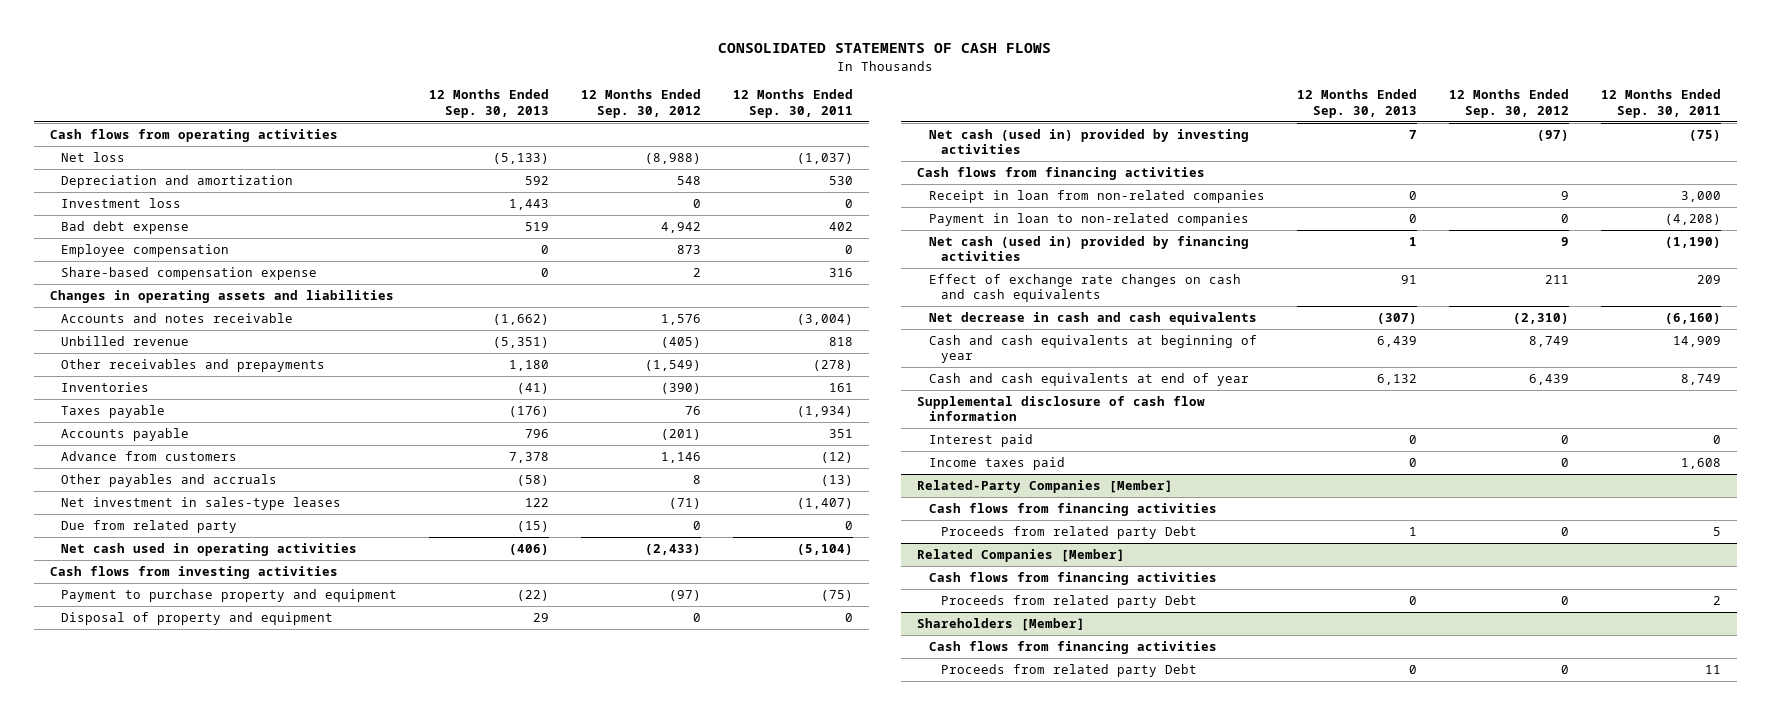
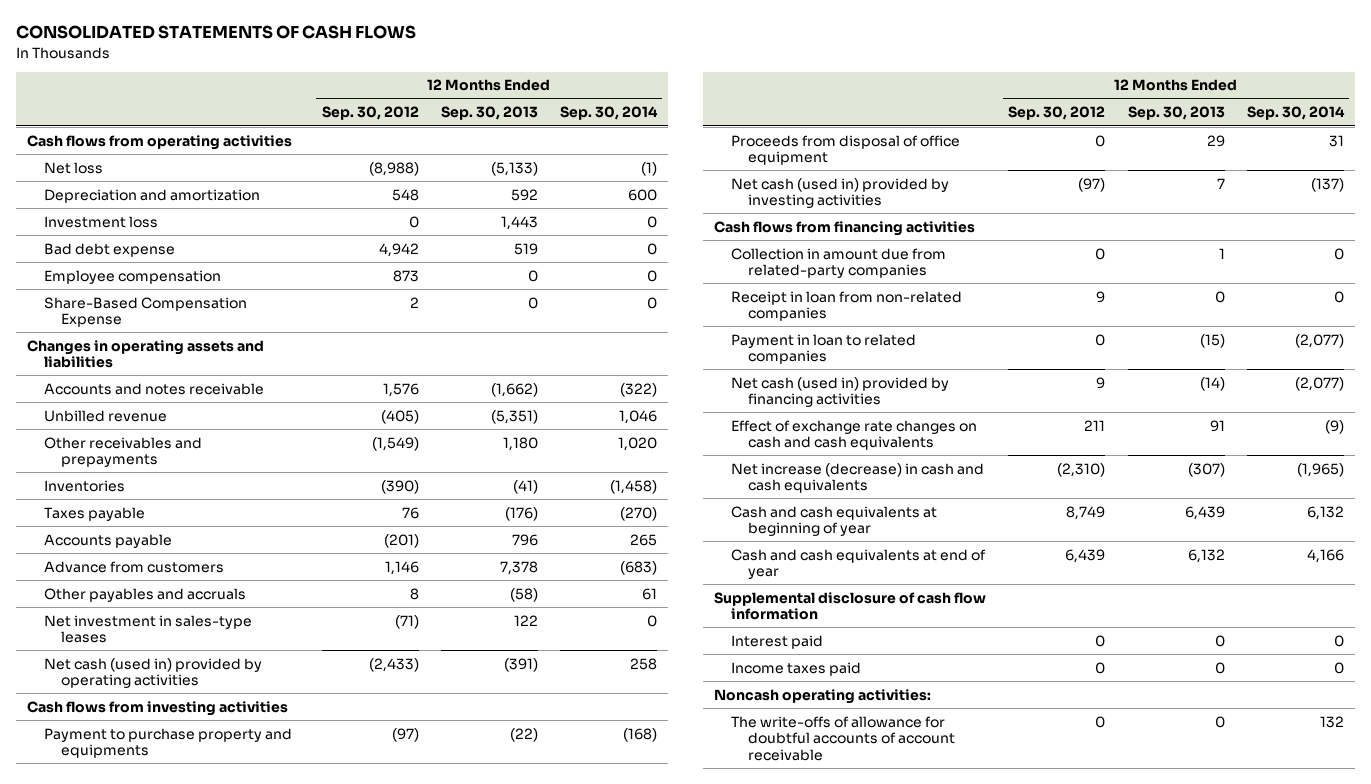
[733,89,854,118] 12 Months Ended Sep. 30, 2011 -> none
none -> [559,106,658,121] Sep. 30, 2014
[61,267,318,281] Share-based compensation expense -> [44,296,248,328] Share-Based Compensation Expense
[61,520,238,534] Due from related party -> none
[61,543,358,557] Net cash used in operating activities -> [44,657,263,689] Net cash (used in) provided by operating activities
[509,544,550,556] (406) -> [503,657,538,672] (391)
[61,589,398,603] Payment to purchase property and equipment -> [44,727,293,759] Payment to purchase property and equipments
[61,612,334,626] Disposal of property and equipment -> [731,134,961,166] Proceeds from disposal of office equipment
none -> [731,247,947,279] Collection in amount due from related-party companies
[928,213,1249,227] Payment in loan to non-related companies -> [731,333,917,365] Payment in loan to related companies
[1408,214,1417,224] 0 -> [1199,333,1225,348] (15)
[1408,237,1417,247] 1 -> [1199,376,1225,391] (14)
[928,312,1257,326] Net decrease in cash and cash equivalents -> [731,462,985,494] Net increase (decrease) in cash and cash equivalents
[917,480,1174,494] Related-Party Companies [Member] -> none
[928,503,1217,517] Cash flows from financing activities -> none
[940,526,1197,540] Proceeds from related party Debt -> none
[917,549,1126,563] Related Companies [Member] -> none
[928,572,1217,586] Cash flows from financing activities -> none
[940,595,1197,609] Proceeds from related party Debt -> none
[917,618,1086,632] Shareholders [Member] -> none
[928,641,1217,655] Cash flows from financing activities -> none
[940,664,1197,678] Proceeds from related party Debt -> none
none -> [714,688,932,704] Noncash operating activities:
none -> [731,715,956,761] The write-offs of allowance for doubtful accounts of account receivable

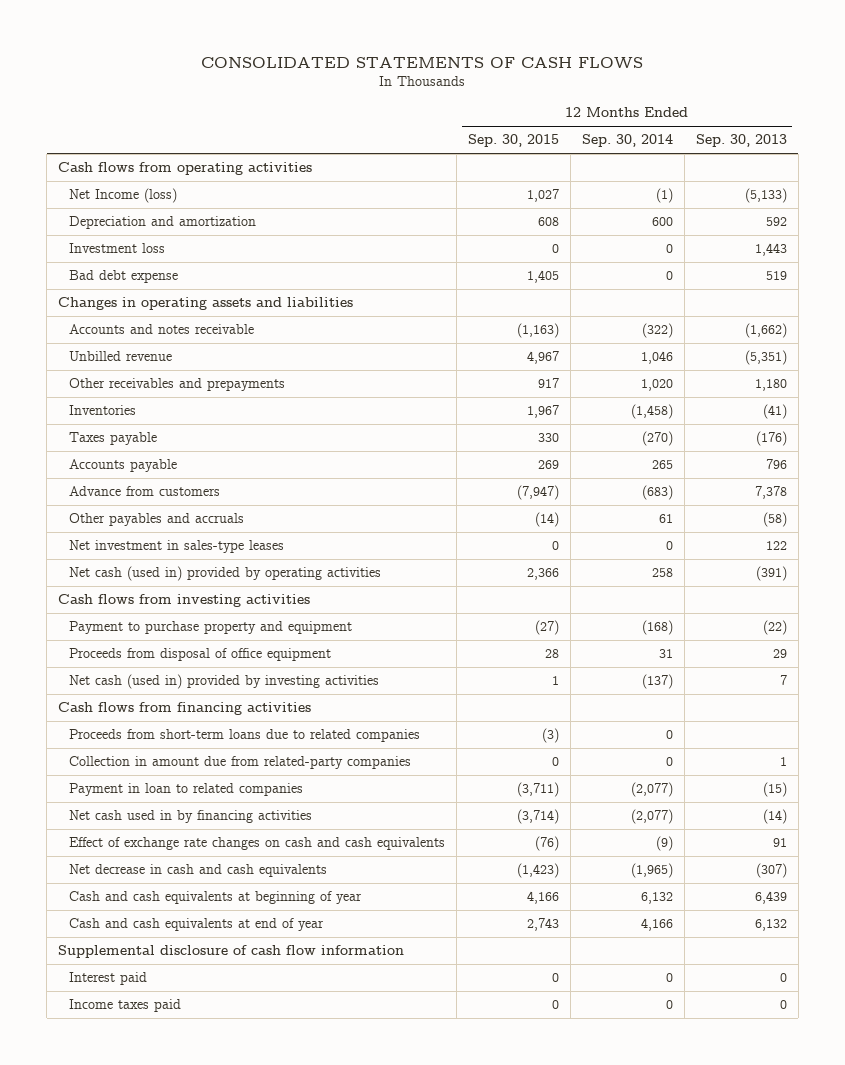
[321,106,419,121] Sep. 30, 2012 -> none
none -> [467,134,559,148] Sep. 30, 2015
[44,161,104,174] Net loss -> [68,188,177,204] Net Income (loss)
[44,269,222,284] Employee compensation -> none
[44,296,248,328] Share-Based Compensation Expense -> none
[44,727,293,759] Payment to purchase property and equipments -> [68,621,352,635] Payment to purchase property and equipment
none -> [68,729,420,743] Proceeds from short-term loans due to related companies
[731,290,963,322] Receipt in loan from non-related companies -> none
[731,376,950,408] Net cash (used in) provided by financing activities -> [68,810,312,824] Net cash used in by financing activities
[731,462,985,494] Net increase (decrease) in cash and cash equivalents -> [68,864,327,878] Net decrease in cash and cash equivalents
[714,688,932,704] Noncash operating activities: -> none
[731,715,956,761] The write-offs of allowance for doubtful accounts of account receivable -> none

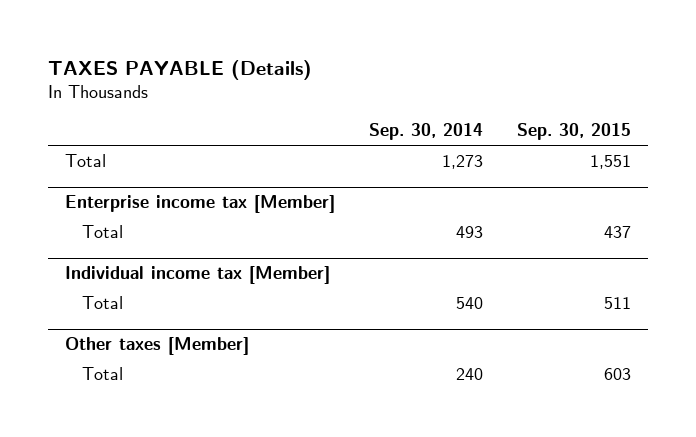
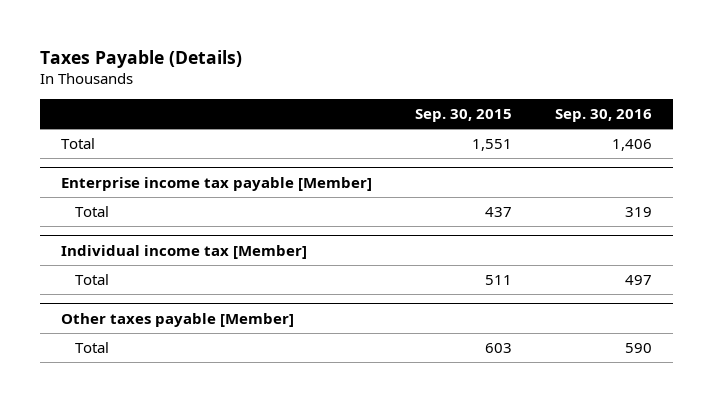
[47,59,312,80] TAXES PAYABLE (Details) -> [39,49,242,68] Taxes Payable (Details)
[368,123,483,141] Sep. 30, 2014 -> none
none -> [555,109,653,123] Sep. 30, 2016
[64,195,335,214] Enterprise income tax [Member] -> [61,176,373,191] Enterprise income tax payable [Member]
[64,337,249,356] Other taxes [Member] -> [61,312,295,327] Other taxes payable [Member]

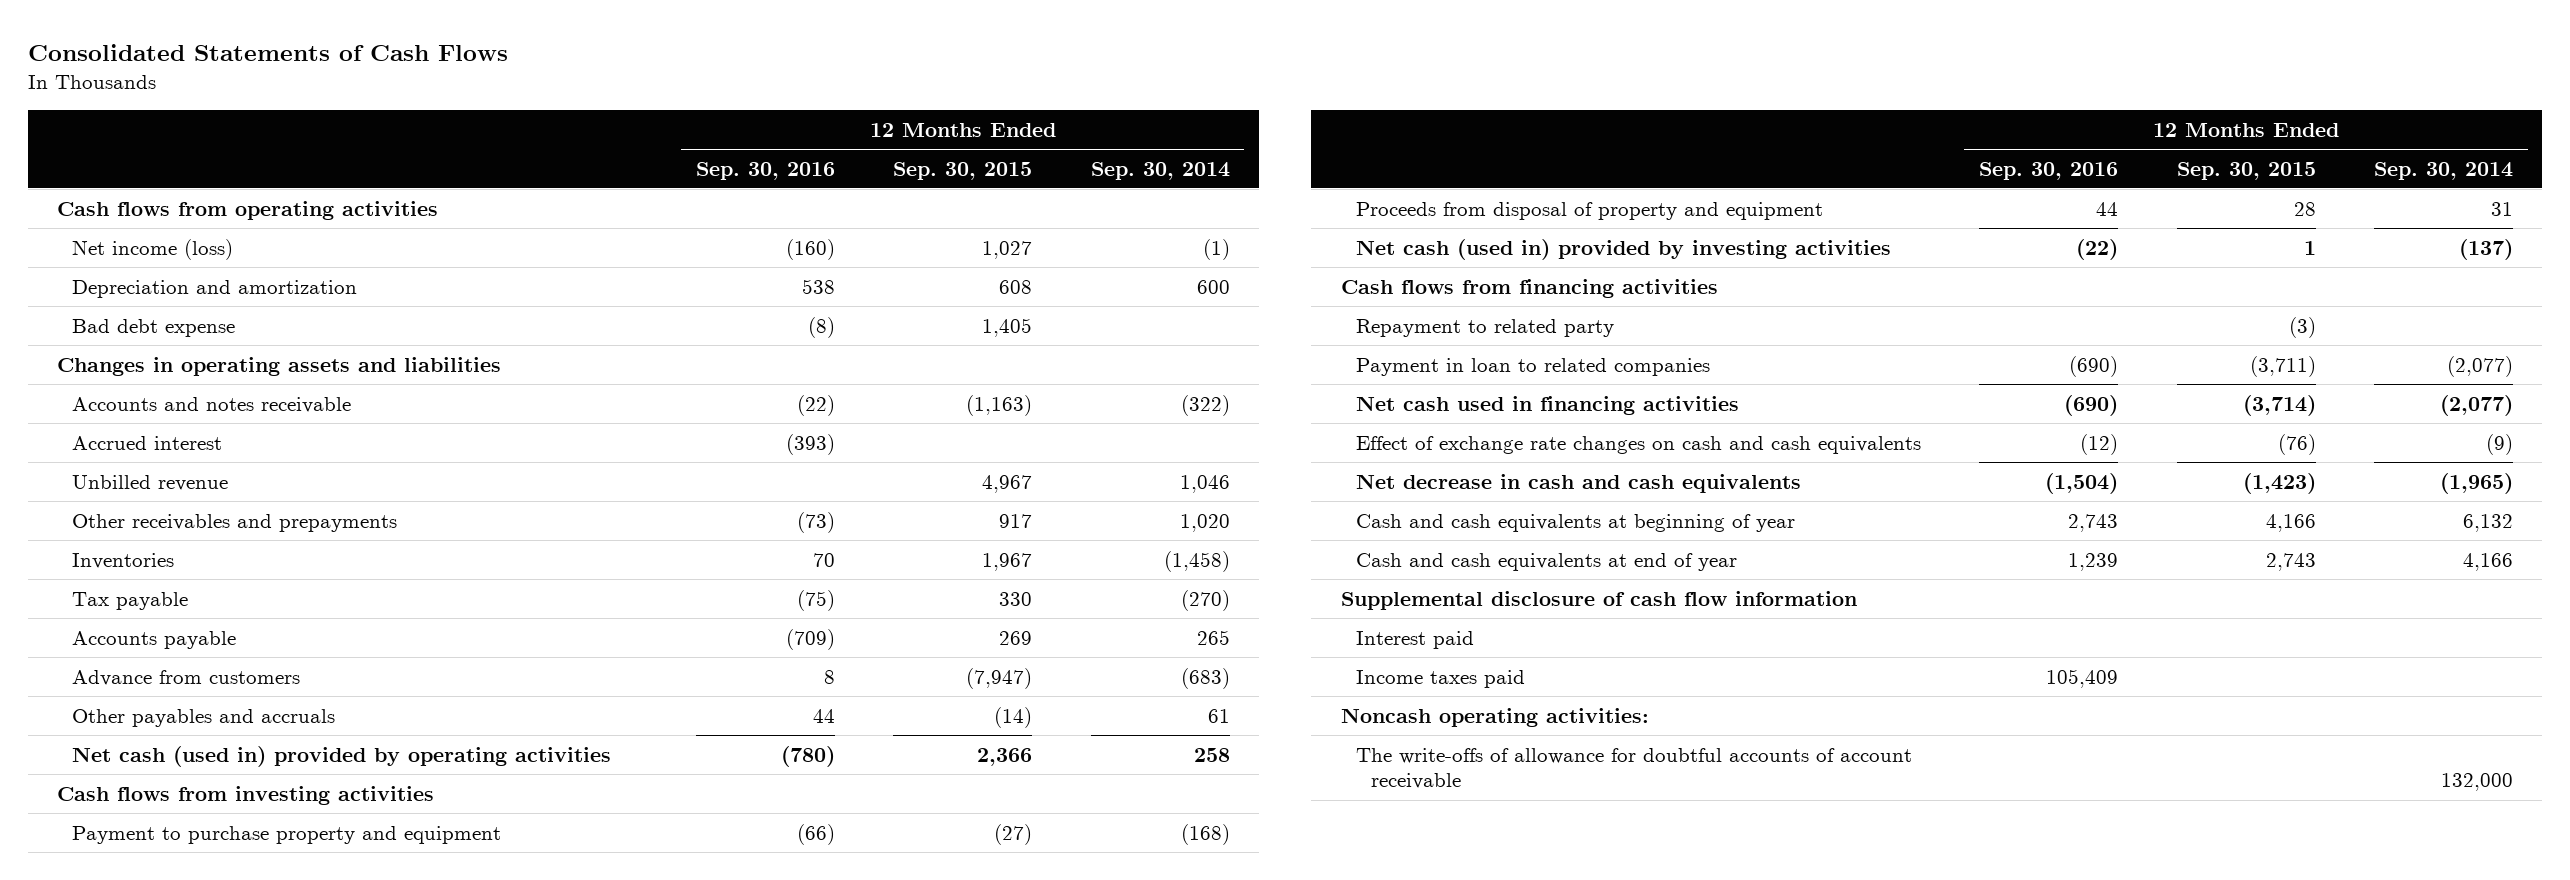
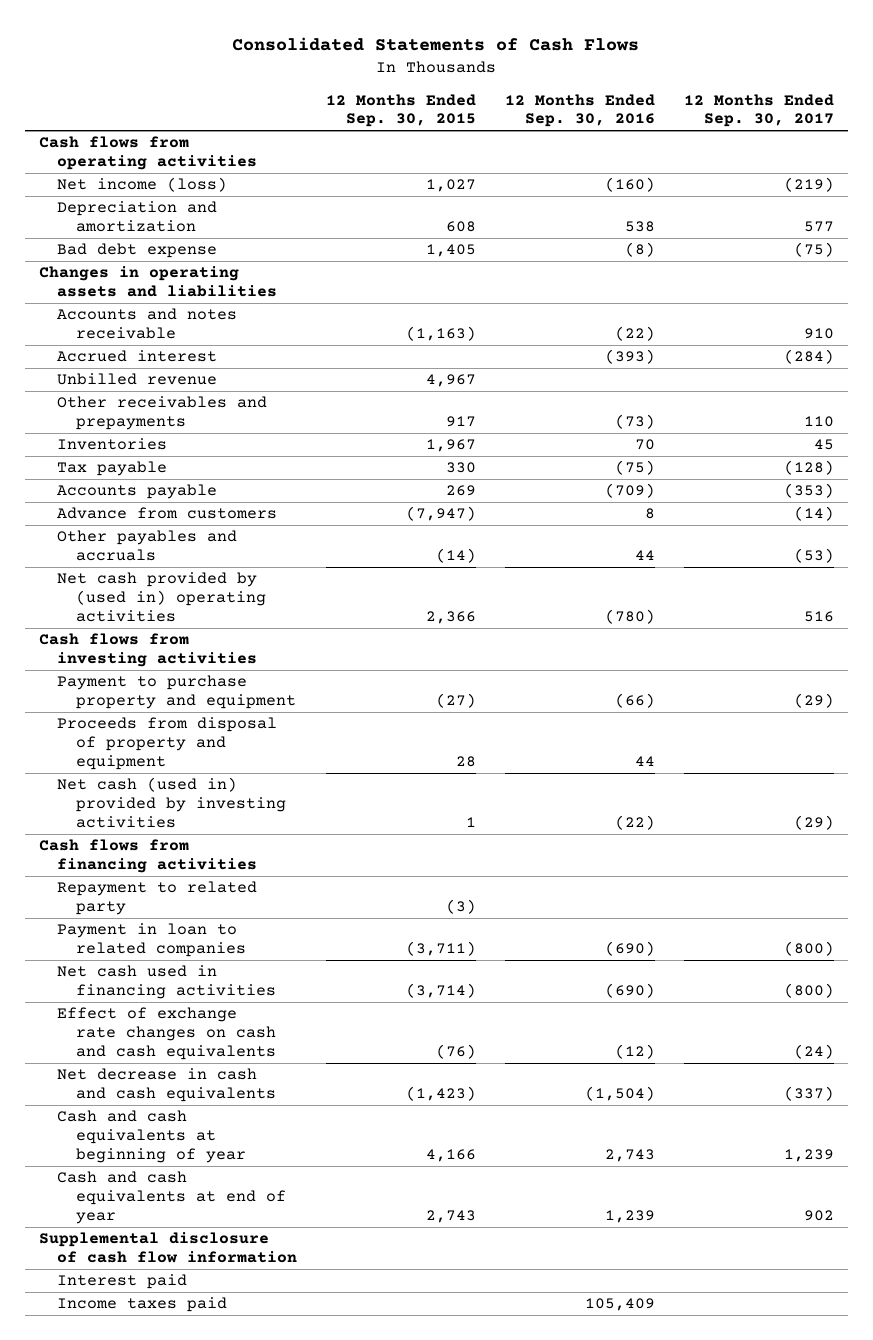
[1090,161,1230,180] Sep. 30, 2014 -> none
none -> [683,93,834,128] 12 Months Ended Sep. 30, 2017
[72,745,612,767] Net cash (used in) provided by operating activities -> [57,572,266,622] Net cash provided by (used in) operating activities
[1340,707,1649,727] Noncash operating activities: -> none
[1355,747,1912,790] The write-offs of allowance for doubtful accounts of account receivable -> none

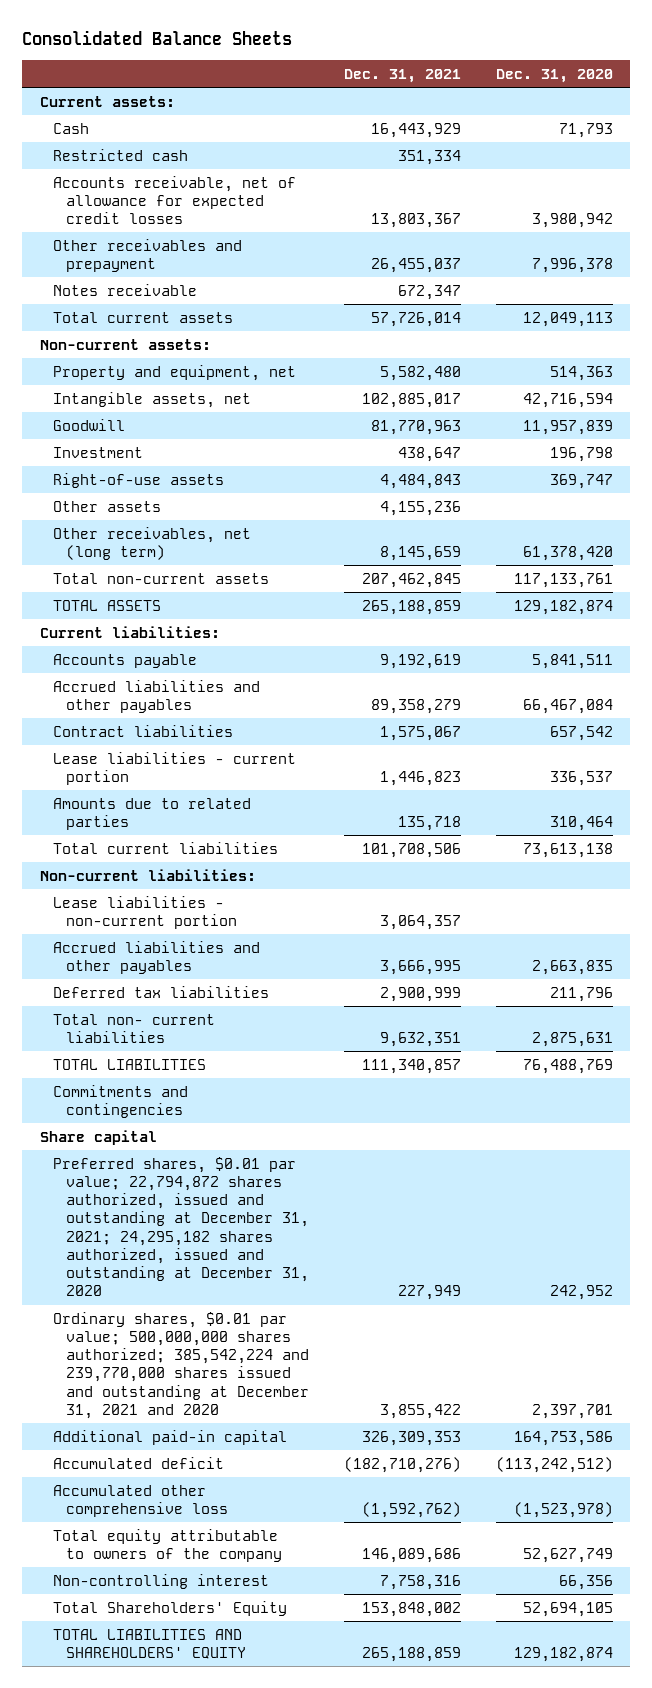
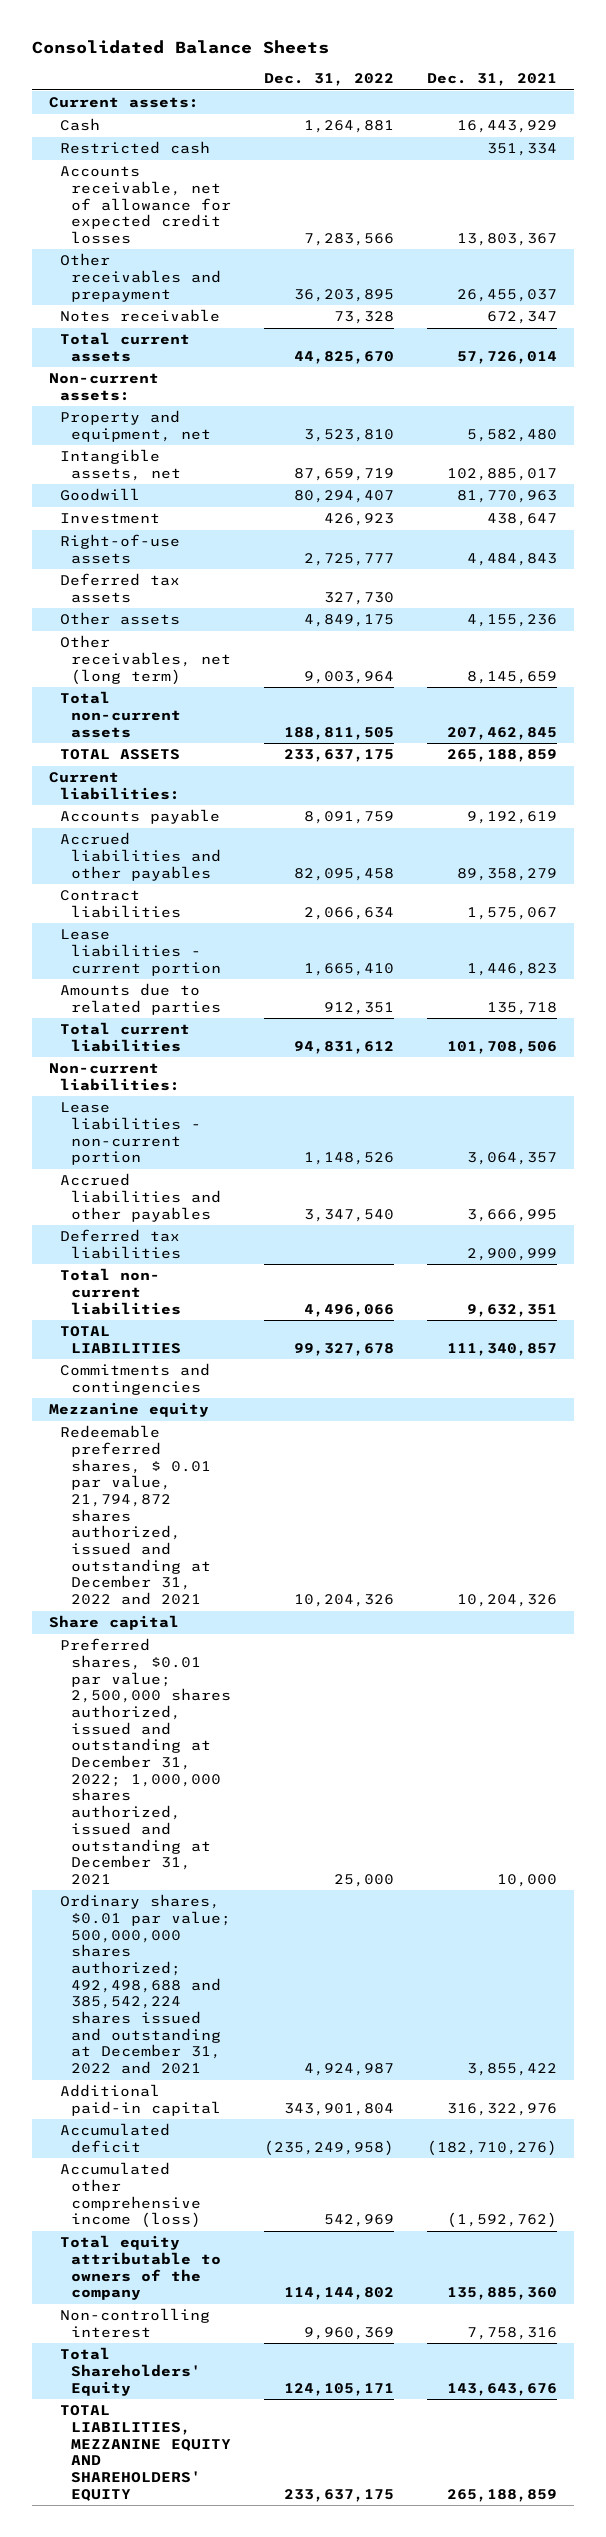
[495,69,613,84] Dec. 31, 2020 -> none
none -> [263,73,394,87] Dec. 31, 2022
none -> [59,573,180,603] Deferred tax assets
none -> [48,1402,209,1418] Mezzanine equity
none -> [59,1425,211,1606] Redeemable preferred shares, $ 0.01 par value, 21,794,872 shares authorized, issued and outstanding at December 31, 2022 and 2021
[52,1156,309,1297] Preferred shares, $0.01 par value; 22,794,872 shares authorized, issued and outstanding at December 31, 2021; 24,295,182 shares authorized, issued and outstanding at December 31, 2020 -> [59,1638,231,1885] Preferred shares, $0.01 par value; 2,500,000 shares authorized, issued and outstanding at December 31, 2022; 1,000,000 shares authorized, issued and outstanding at December 31, 2021
[397,1285,461,1301] 227,949 -> [497,1873,558,1887] 10,000
[52,1311,309,1419] Ordinary shares, $0.01 par value; 500,000,000 shares authorized; 385,542,224 and 239,770,000 shares issued and outstanding at December 31, 2021 and 2020 -> [59,1894,231,2075] Ordinary shares, $0.01 par value; 500,000,000 shares authorized; 492,498,688 and 385,542,224 shares issued and outstanding at December 31, 2022 and 2021
[361,1430,461,1446] 326,309,353 -> [447,2102,558,2116] 316,322,976
[52,1484,228,1517] Accumulated other comprehensive loss -> [59,2162,201,2229] Accumulated other comprehensive income (loss)
[361,1547,461,1563] 146,089,686 -> [447,2287,558,2301] 135,885,360
[361,1601,461,1617] 153,848,002 -> [447,2382,558,2396] 143,643,676
[52,1628,246,1659] TOTAL LIABILITIES AND SHAREHOLDERS' EQUITY -> [59,2405,231,2501] TOTAL LIABILITIES, MEZZANINE EQUITY AND SHAREHOLDERS' EQUITY

